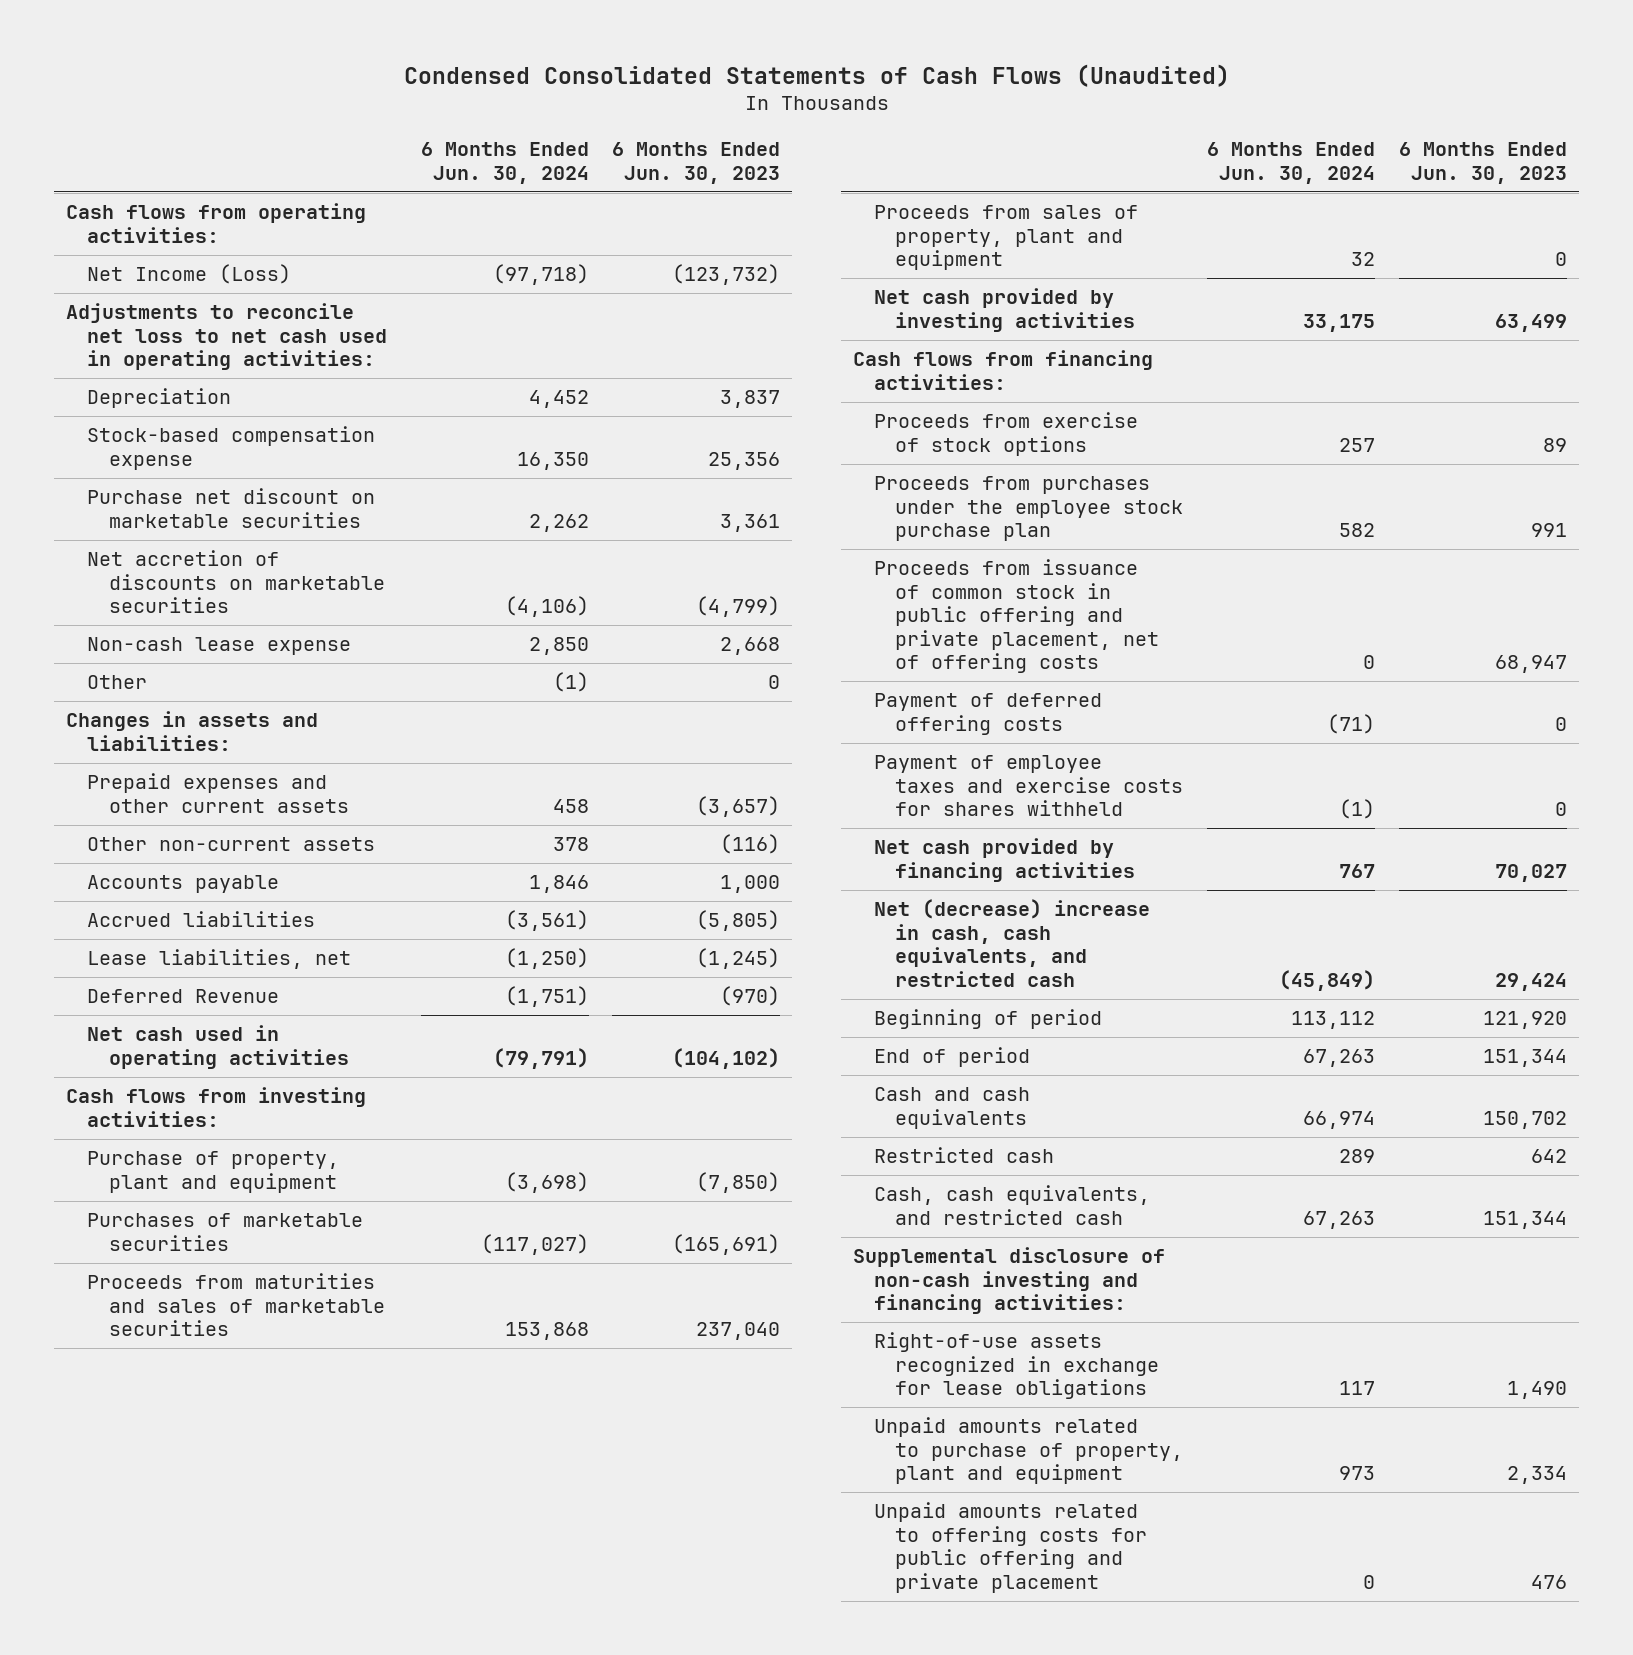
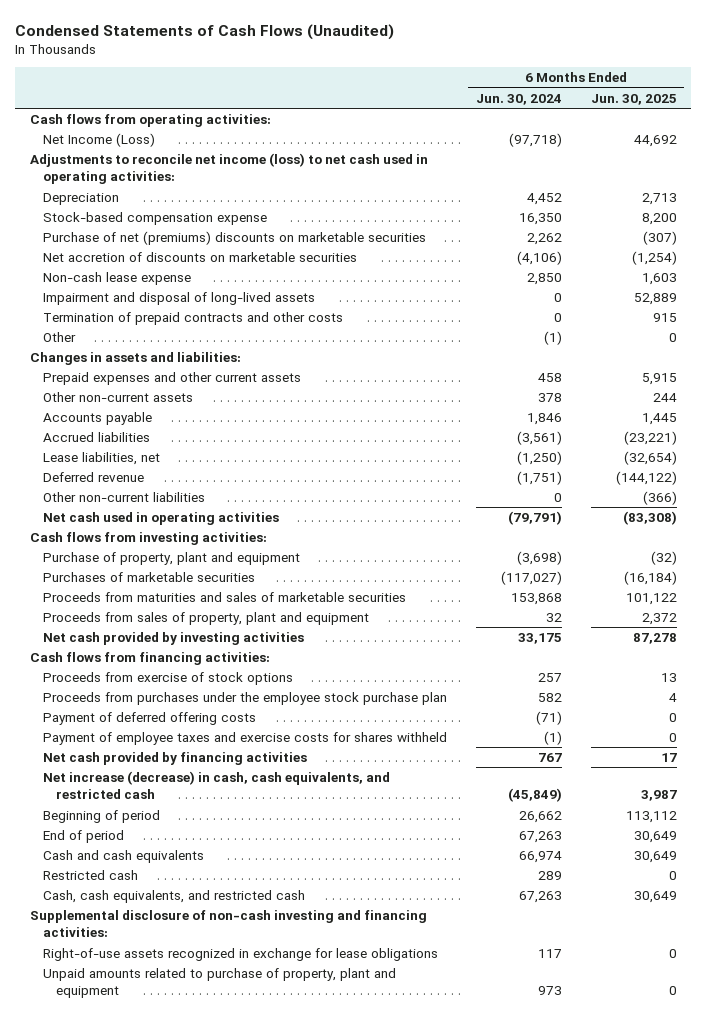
[403,64,1230,88] Condensed Consolidated Statements of Cash Flows (Unaudited) -> [15,24,395,41] Condensed Statements of Cash Flows (Unaudited)
[612,142,781,184] 6 Months Ended Jun. 30, 2023 -> none
none -> [590,93,677,105] Jun. 30, 2025
[66,303,388,371] Adjustments to reconcile net loss to net cash used in operating activities: -> [29,152,428,185] Adjustments to reconcile net income (loss) to net cash used in operating activities:
[87,488,376,528] Purchase net discount on marketable securities -> [42,230,426,245] Purchase of net (premiums) discounts on marketable securities
none -> [42,291,315,305] Impairment and disposal of long-lived assets
none -> [42,311,343,325] Termination of prepaid contracts and other costs
[87,989,280,1004] Deferred Revenue -> [42,471,144,482] Deferred revenue
none -> [42,491,205,502] Other non-current liabilities
[874,559,1160,674] Proceeds from issuance of common stock in public offering and private placement, net of offering costs -> none
[874,899,1151,987] Net (decrease) increase in cash, cash equivalents, and restricted cash -> [42,770,390,800] Net increase (decrease) in cash, cash equivalents, and restricted cash
[1291,1011,1376,1030] 113,112 -> [518,810,562,823] 26,662
[874,1502,1148,1593] Unpaid amounts related to offering costs for public offering and private placement -> none

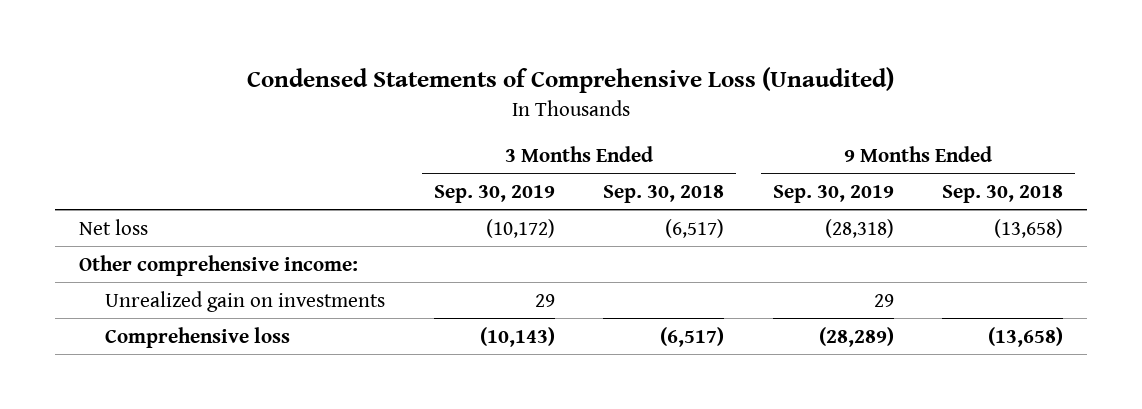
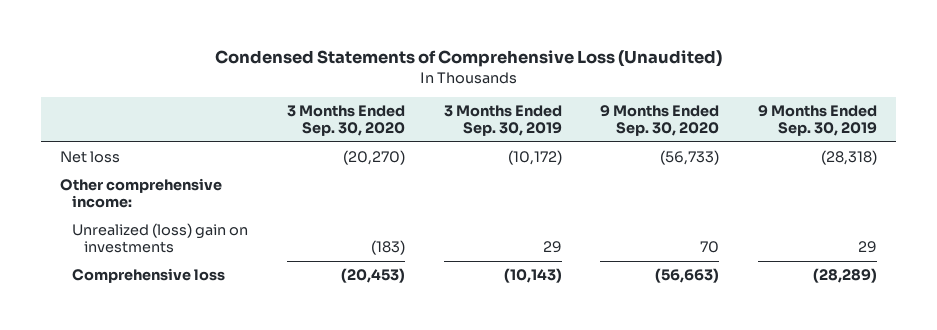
[603,184,725,203] Sep. 30, 2018 -> none
[942,184,1064,203] Sep. 30, 2018 -> none
none -> [286,105,405,137] 3 Months Ended Sep. 30, 2020
none -> [600,105,720,137] 9 Months Ended Sep. 30, 2020
[105,290,386,312] Unrealized gain on investments -> [72,223,249,253] Unrealized (loss) gain on investments

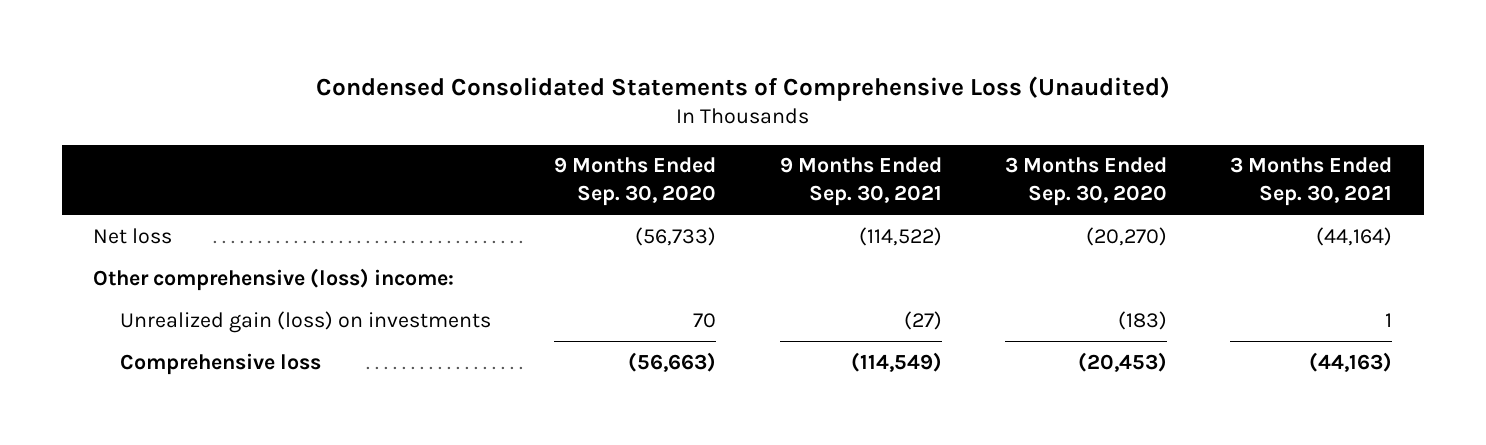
[214,50,722,68] Condensed Statements of Comprehensive Loss (Unaudited) -> [315,75,1170,101] Condensed Consolidated Statements of Comprehensive Loss (Unaudited)
[443,105,562,137] 3 Months Ended Sep. 30, 2019 -> none
[758,105,878,137] 9 Months Ended Sep. 30, 2019 -> none
none -> [779,157,942,206] 9 Months Ended Sep. 30, 2021
none -> [1230,157,1393,206] 3 Months Ended Sep. 30, 2021
[60,178,223,208] Other comprehensive income: -> [93,267,455,291] Other comprehensive (loss) income:
[72,223,249,253] Unrealized (loss) gain on investments -> [119,310,491,333] Unrealized gain (loss) on investments

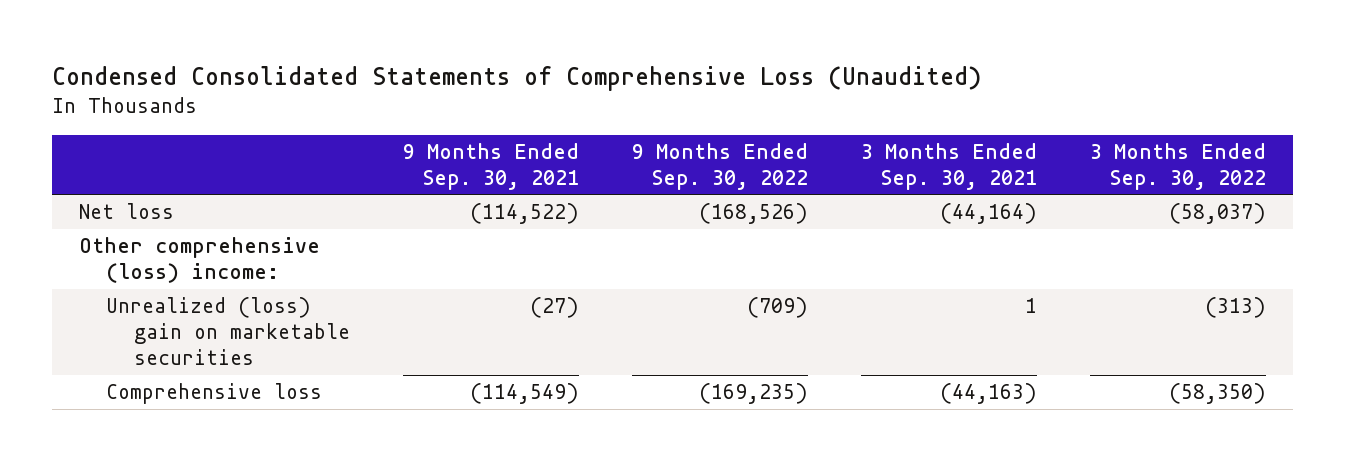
[554,157,717,206] 9 Months Ended Sep. 30, 2020 -> none
[1004,157,1167,206] 3 Months Ended Sep. 30, 2020 -> none
none -> [631,142,808,190] 9 Months Ended Sep. 30, 2022
none -> [1090,142,1267,190] 3 Months Ended Sep. 30, 2022
[119,310,491,333] Unrealized gain (loss) on investments -> [106,297,350,365] Unrealized (loss) gain on marketable securities

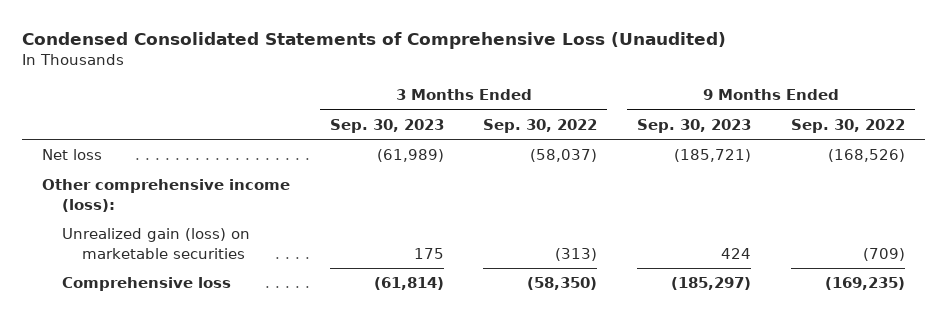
[402,142,579,190] 9 Months Ended Sep. 30, 2021 -> none
[861,142,1038,190] 3 Months Ended Sep. 30, 2021 -> none
none -> [329,118,444,133] Sep. 30, 2023
none -> [637,118,752,133] Sep. 30, 2023
[78,237,320,284] Other comprehensive (loss) income: -> [41,179,290,212] Other comprehensive income (loss):
[106,297,350,365] Unrealized (loss) gain on marketable securities -> [61,228,250,259] Unrealized gain (loss) on marketable securities

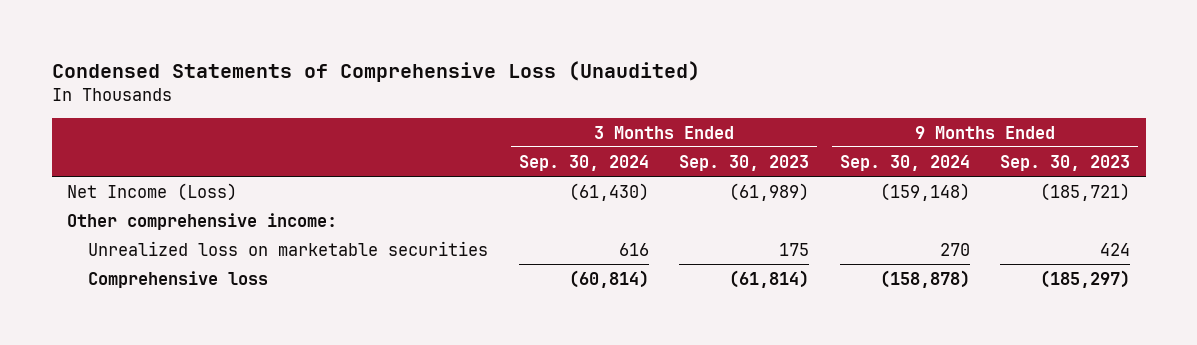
[21,31,726,49] Condensed Consolidated Statements of Comprehensive Loss (Unaudited) -> [51,60,700,82] Condensed Statements of Comprehensive Loss (Unaudited)
[483,118,598,133] Sep. 30, 2022 -> none
[791,118,906,133] Sep. 30, 2022 -> none
none -> [518,154,649,171] Sep. 30, 2024
none -> [839,154,970,171] Sep. 30, 2024
[41,149,102,161] Net loss -> [66,182,237,201] Net Income (Loss)
[41,179,290,212] Other comprehensive income (loss): -> [66,212,337,230] Other comprehensive income:
[61,228,250,259] Unrealized gain (loss) on marketable securities -> [88,240,489,256] Unrealized loss on marketable securities

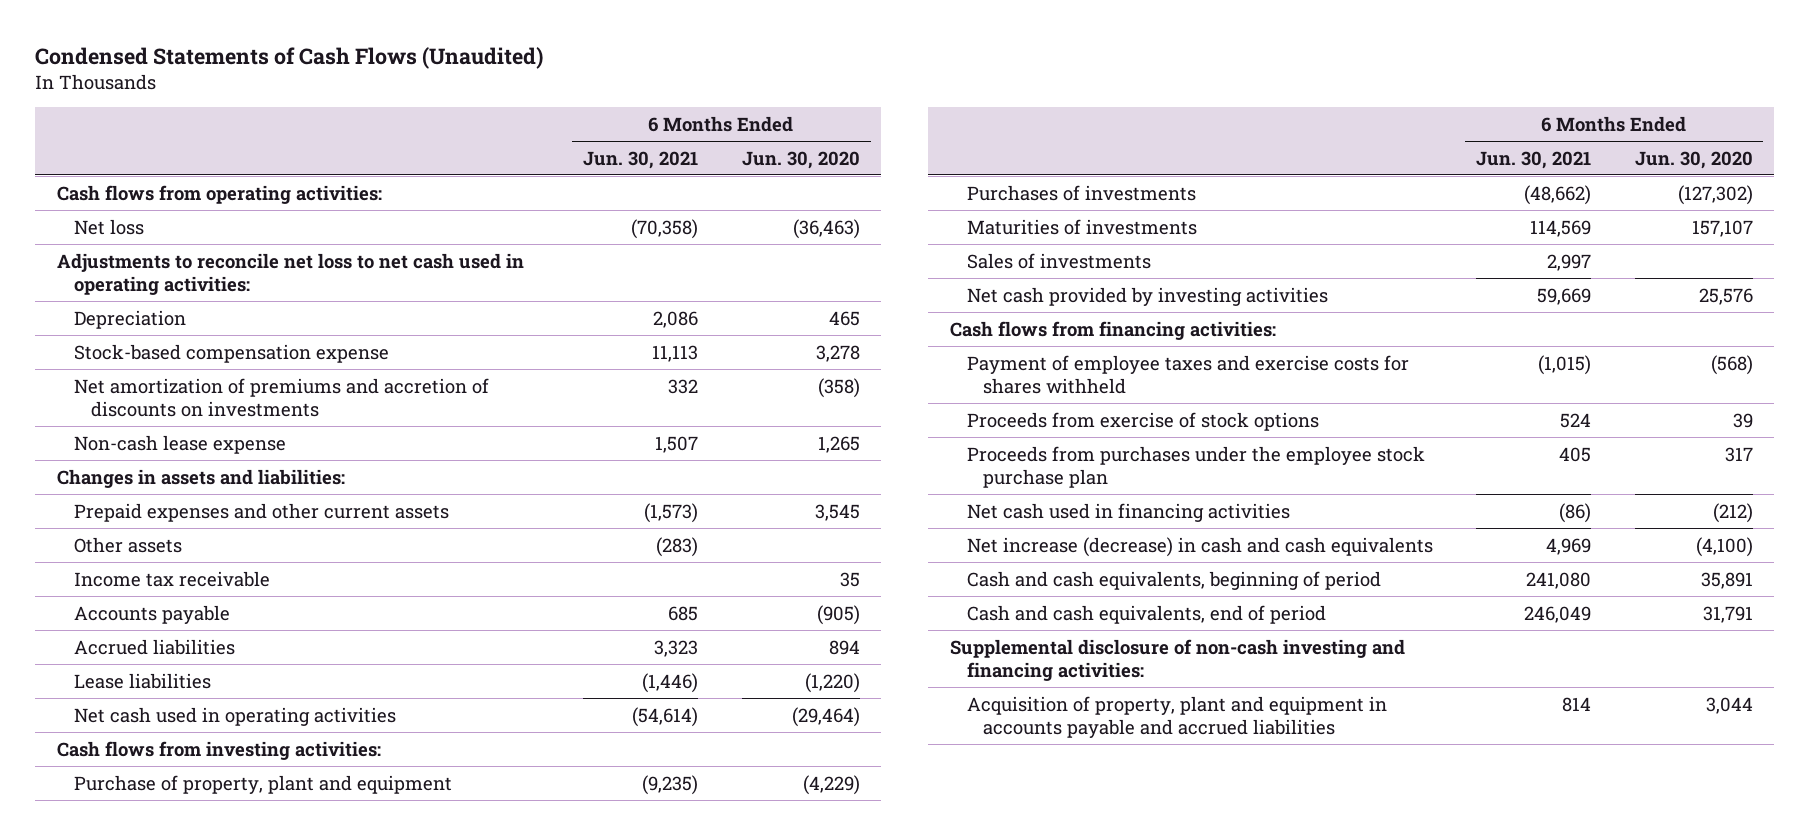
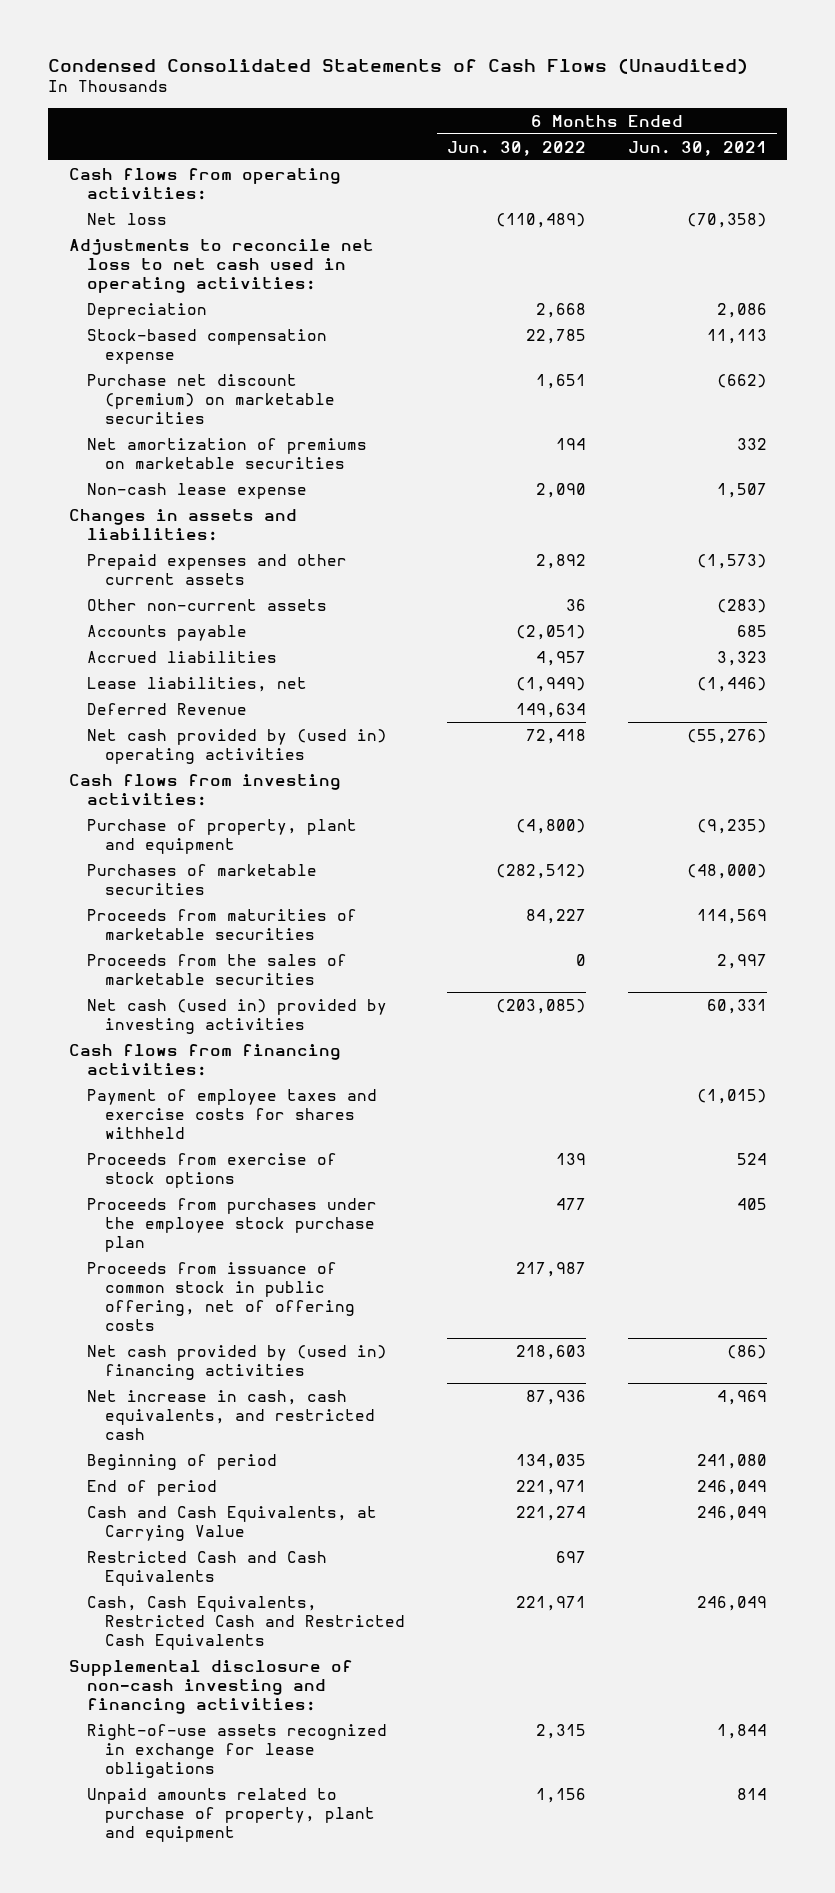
[35,46,544,69] Condensed Statements of Cash Flows (Unaudited) -> [47,57,748,74] Condensed Consolidated Statements of Cash Flows (Unaudited)
[741,150,860,169] Jun. 30, 2020 -> none
none -> [446,140,586,156] Jun. 30, 2022
none -> [86,373,336,424] Purchase net discount (premium) on marketable securities
[73,377,489,417] Net amortization of premiums and accretion of discounts on investments -> [86,437,367,469] Net amortization of premiums on marketable securities
[73,570,270,587] Income tax receivable -> none
[73,536,182,553] Other assets -> [86,598,327,611] Other non-current assets
[73,672,211,689] Lease liabilities -> [86,676,307,692] Lease liabilities, net
none -> [86,702,247,715] Deferred Revenue
[73,706,396,726] Net cash used in operating activities -> [86,728,387,764] Net cash provided by (used in) operating activities
[632,706,699,727] (54,614) -> [686,728,767,744] (55,276)
[966,184,1196,201] Purchases of investments -> [86,863,317,895] Purchases of marketable securities
[1524,184,1592,205] (48,662) -> [686,863,767,879] (48,000)
[966,218,1197,235] Maturities of investments -> [86,908,357,940] Proceeds from maturities of marketable securities
[966,252,1151,269] Sales of investments -> [86,953,347,985] Proceeds from the sales of marketable securities
[966,286,1328,306] Net cash provided by investing activities -> [86,998,387,1034] Net cash (used in) provided by investing activities
[1537,287,1592,305] 59,669 -> [706,998,767,1014] 60,331
none -> [86,1261,356,1331] Proceeds from issuance of common stock in public offering, net of offering costs
[966,502,1290,522] Net cash used in financing activities -> [86,1344,387,1380] Net cash provided by (used in) financing activities
[966,536,1433,557] Net increase (decrease) in cash and cash equivalents -> [86,1389,376,1440] Net increase in cash, cash equivalents, and restricted cash
[966,570,1381,590] Cash and cash equivalents, beginning of period -> [86,1453,277,1470] Beginning of period
[966,604,1326,624] Cash and cash equivalents, end of period -> [86,1479,217,1496] End of period
none -> [86,1505,377,1541] Cash and Cash Equivalents, at Carrying Value
none -> [86,1550,327,1586] Restricted Cash and Cash Equivalents
none -> [86,1595,406,1650] Cash, Cash Equivalents, Restricted Cash and Restricted Cash Equivalents
none -> [86,1723,387,1778] Right-of-use assets recognized in exchange for lease obligations
[966,695,1387,738] Acquisition of property, plant and equipment in accounts payable and accrued liabilities -> [86,1787,376,1842] Unpaid amounts related to purchase of property, plant and equipment

